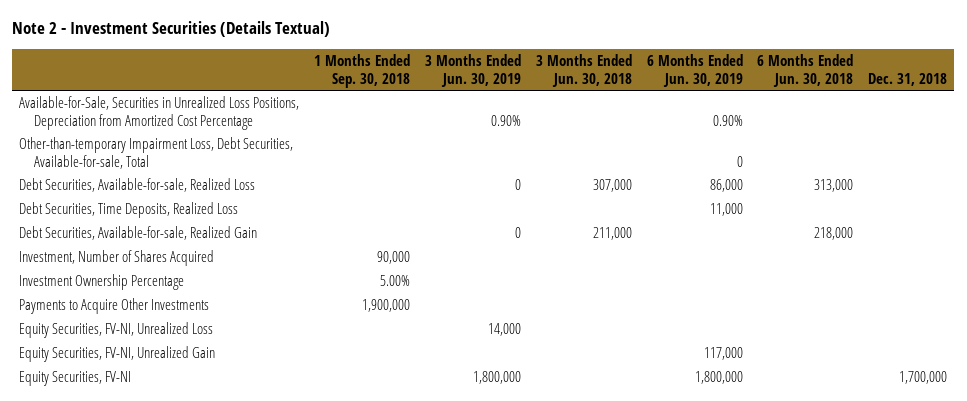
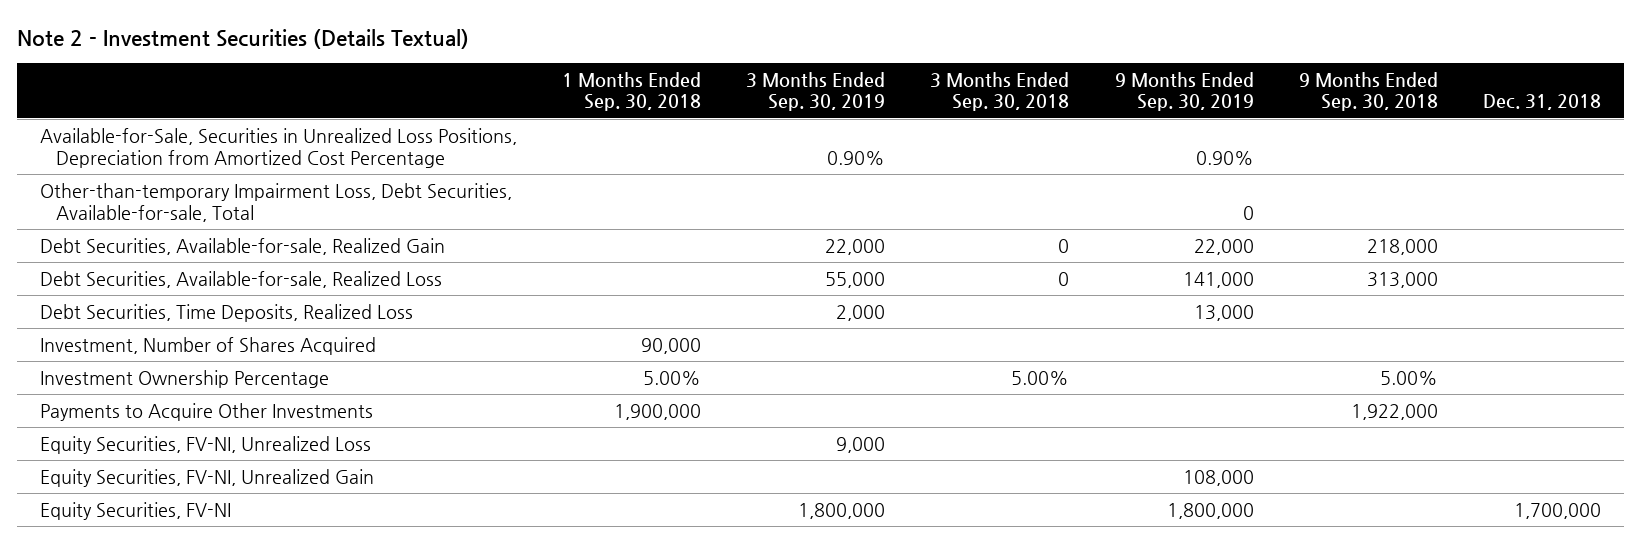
[424,53,521,87] 3 Months Ended Jun. 30, 2019 -> none
[535,53,632,87] 3 Months Ended Jun. 30, 2018 -> none
[646,53,743,87] 6 Months Ended Jun. 30, 2019 -> none
[757,53,854,87] 6 Months Ended Jun. 30, 2018 -> none
none -> [746,71,886,112] 3 Months Ended Sep. 30, 2019
none -> [930,71,1070,112] 3 Months Ended Sep. 30, 2018
none -> [1114,71,1254,112] 9 Months Ended Sep. 30, 2019
none -> [1298,71,1438,112] 9 Months Ended Sep. 30, 2018
[19,225,258,240] Debt Securities, Available-for-sale, Realized Gain -> [40,237,446,255] Debt Securities, Available-for-sale, Realized Gain

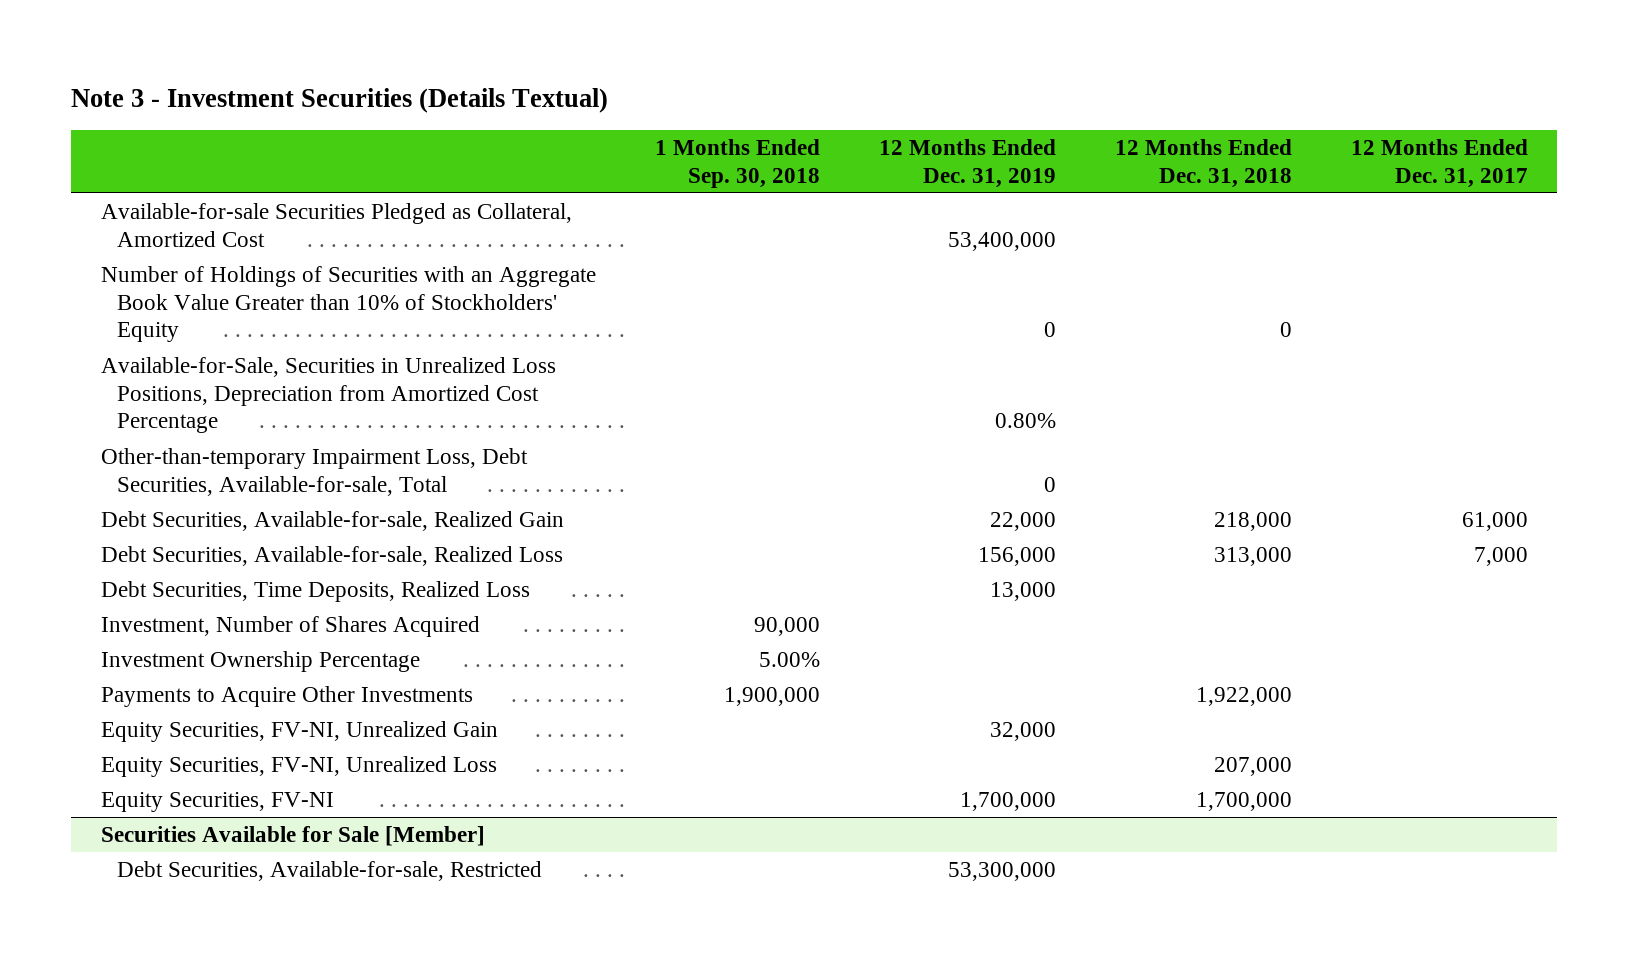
[17,29,470,50] Note 2 - Investment Securities (Details Textual) -> [71,87,609,113] Note 3 - Investment Securities (Details Textual)
[746,71,886,112] 3 Months Ended Sep. 30, 2019 -> none
[930,71,1070,112] 3 Months Ended Sep. 30, 2018 -> none
[1114,71,1254,112] 9 Months Ended Sep. 30, 2019 -> none
[1298,71,1438,112] 9 Months Ended Sep. 30, 2018 -> none
[1482,94,1601,111] Dec. 31, 2018 -> none
none -> [878,139,1056,188] 12 Months Ended Dec. 31, 2019
none -> [1114,139,1292,188] 12 Months Ended Dec. 31, 2018
none -> [1350,139,1528,188] 12 Months Ended Dec. 31, 2017
none -> [100,203,572,247] Available-for-sale Securities Pledged as Collateral, Amortized Cost
none -> [100,266,596,343] Number of Holdings of Securities with an Aggregate Book Value Greater than 10% of Stockholders' Equity
[40,435,372,454] Equity Securities, FV-NI, Unrealized Loss -> [100,756,497,778] Equity Securities, FV-NI, Unrealized Loss
none -> [100,826,485,847] Securities Available for Sale [Member]
none -> [116,861,542,882] Debt Securities, Available-for-sale, Restricted

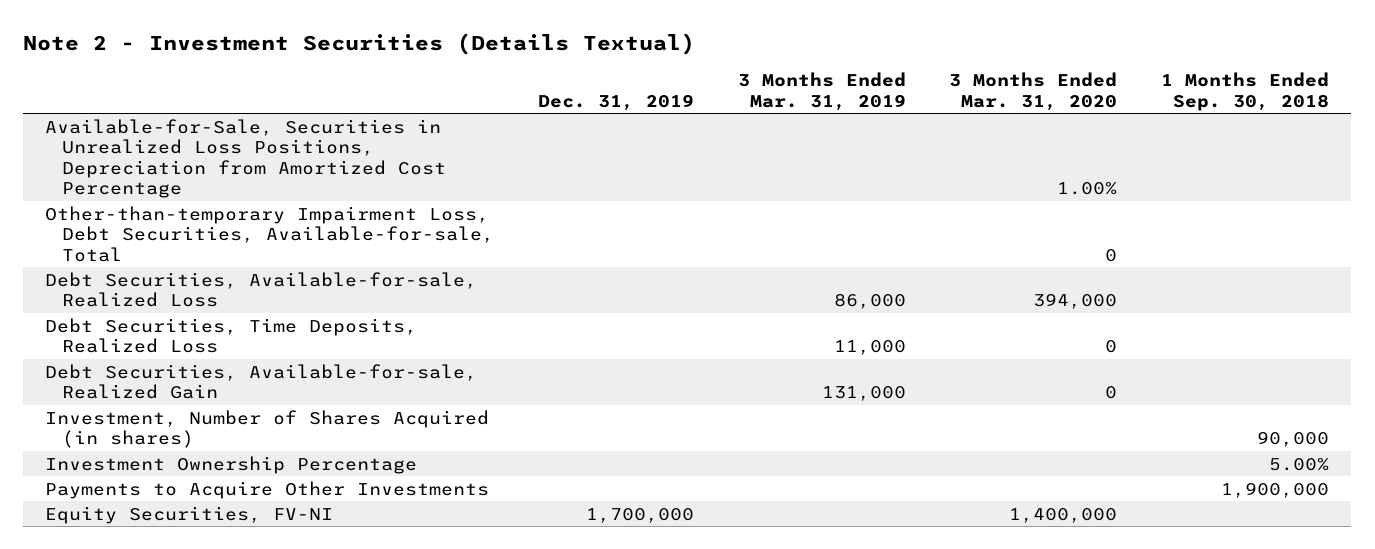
[71,87,609,113] Note 3 - Investment Securities (Details Textual) -> [23,33,696,56] Note 2 - Investment Securities (Details Textual)
[878,139,1056,188] 12 Months Ended Dec. 31, 2019 -> none
[1114,139,1292,188] 12 Months Ended Dec. 31, 2018 -> none
[1350,139,1528,188] 12 Months Ended Dec. 31, 2017 -> none
none -> [537,93,694,111] Dec. 31, 2019
none -> [737,72,906,111] 3 Months Ended Mar. 31, 2019
none -> [949,72,1118,111] 3 Months Ended Mar. 31, 2020
[100,203,572,247] Available-for-sale Securities Pledged as Collateral, Amortized Cost -> none
[100,266,596,343] Number of Holdings of Securities with an Aggregate Book Value Greater than 10% of Stockholders' Equity -> none
[100,511,564,532] Debt Securities, Available-for-sale, Realized Gain -> [45,363,478,400] Debt Securities, Available-for-sale, Realized Gain
[100,616,480,638] Investment, Number of Shares Acquired -> [45,409,490,449] Investment, Number of Shares Acquired (in shares)
[100,721,498,743] Equity Securities, FV-NI, Unrealized Gain -> none
[100,756,497,778] Equity Securities, FV-NI, Unrealized Loss -> none
[100,826,485,847] Securities Available for Sale [Member] -> none
[116,861,542,882] Debt Securities, Available-for-sale, Restricted -> none

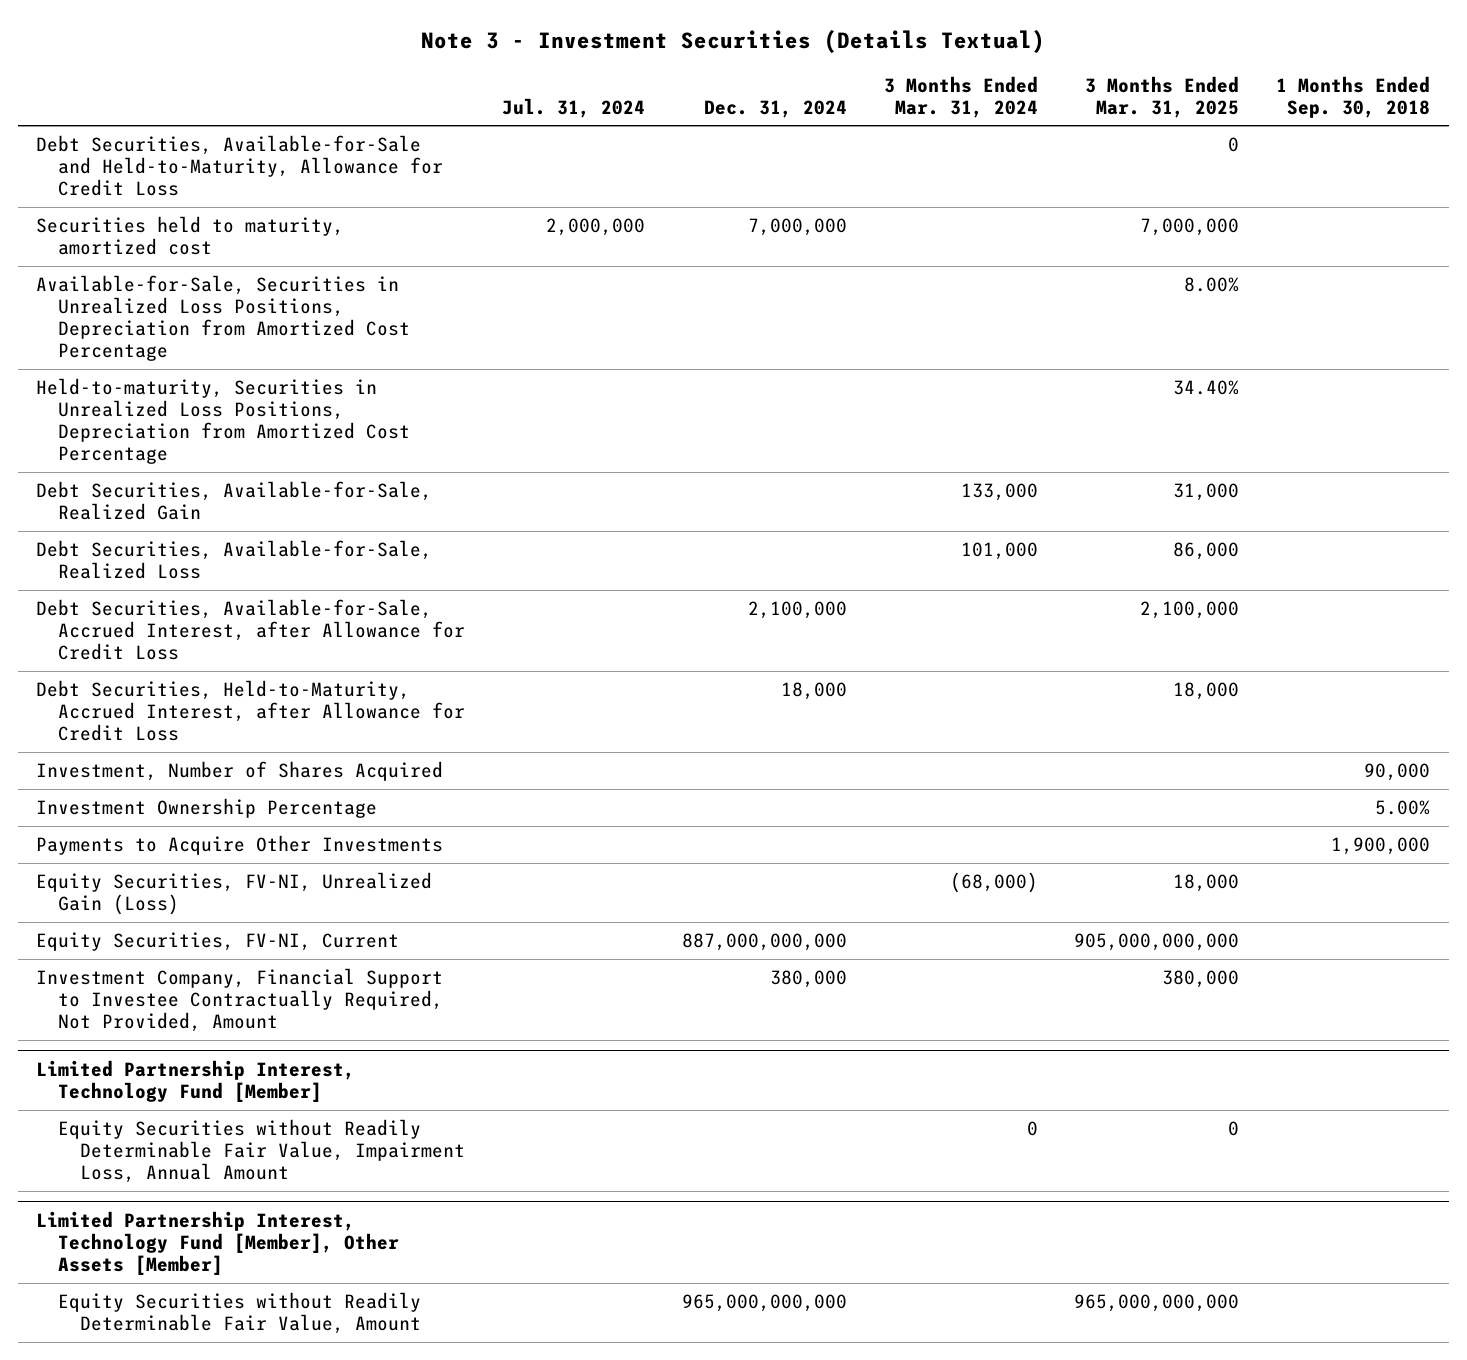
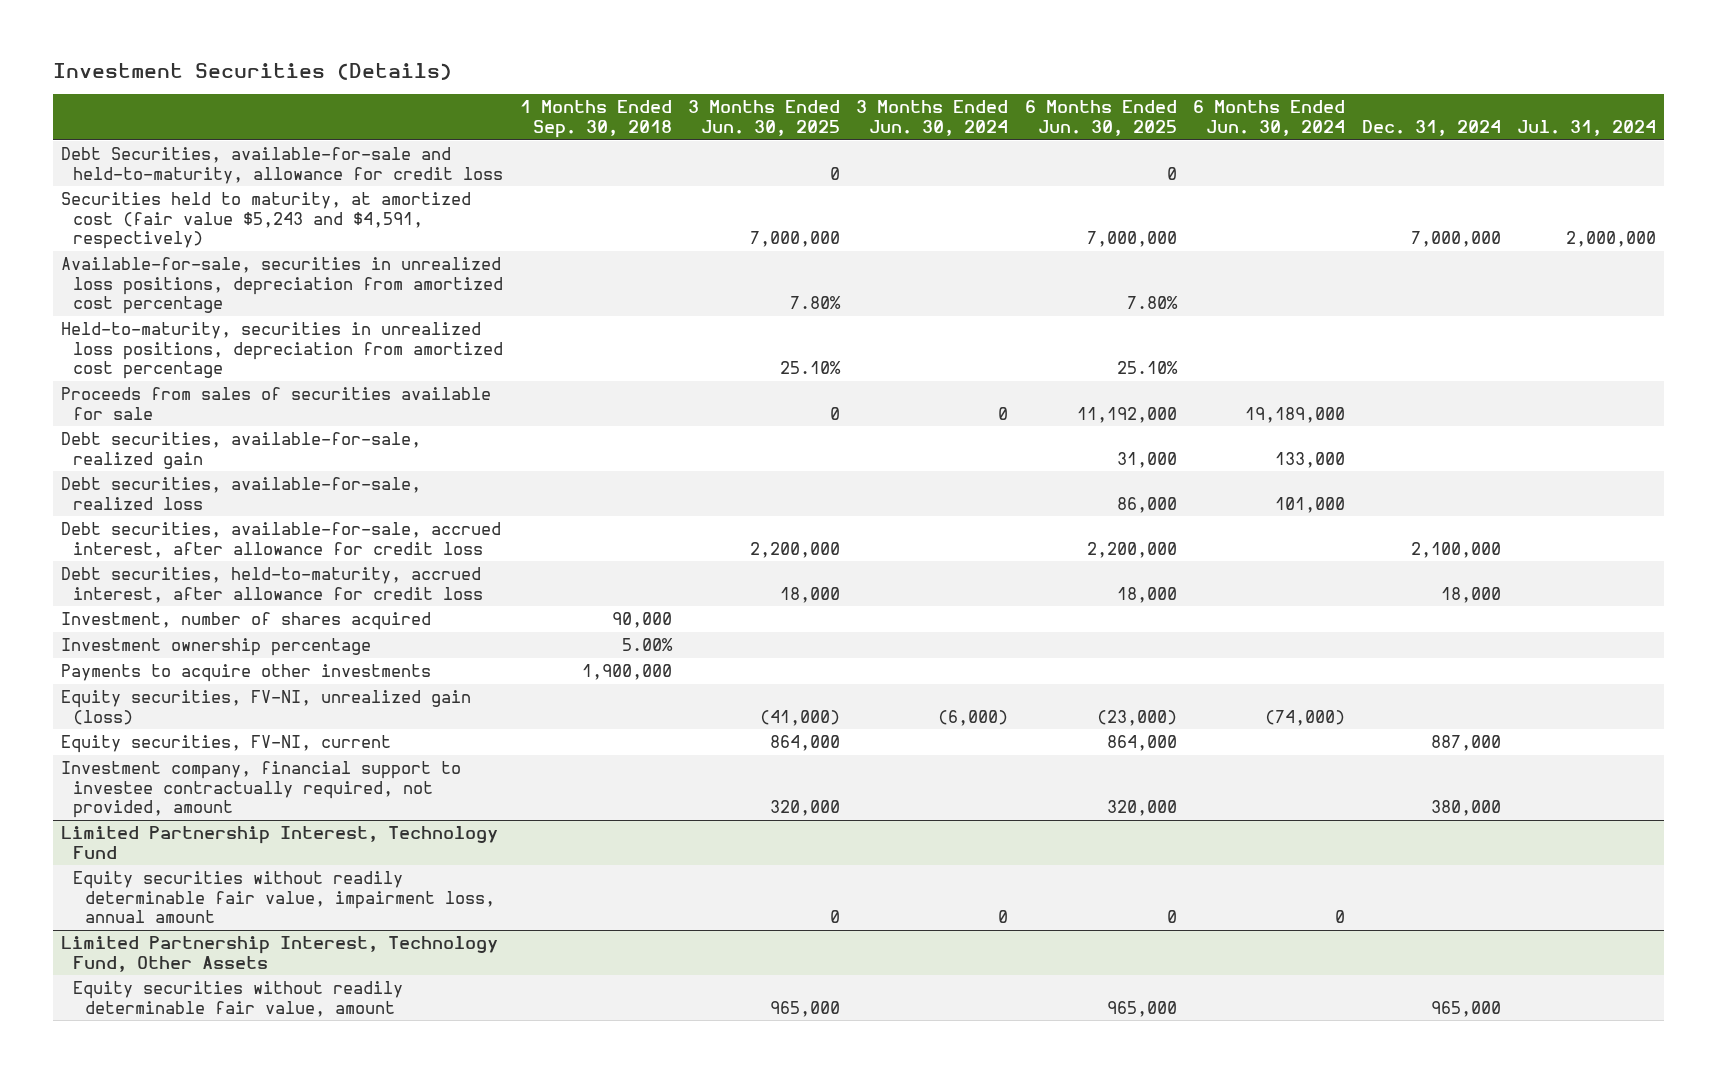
[421,29,1046,53] Note 3 - Investment Securities (Details Textual) -> [52,63,452,81] Investment Securities (Details)
[883,75,1038,118] 3 Months Ended Mar. 31, 2024 -> none
[1085,75,1240,118] 3 Months Ended Mar. 31, 2025 -> none
none -> [687,100,840,137] 3 Months Ended Jun. 30, 2025
none -> [856,100,1009,137] 3 Months Ended Jun. 30, 2024
none -> [1024,100,1177,137] 6 Months Ended Jun. 30, 2025
none -> [1193,100,1346,137] 6 Months Ended Jun. 30, 2024
[36,135,444,196] Debt Securities, Available-for-Sale and Held-to-Maturity, Allowance for Credit Loss -> [60,147,504,184] Debt Securities, available-for-sale and held-to-maturity, allowance for credit loss
[36,216,345,256] Securities held to maturity, amortized cost -> [60,192,471,250] Securities held to maturity, at amortized cost (fair value $5,243 and $4,591, respectively)
[36,275,411,361] Available-for-Sale, Securities in Unrealized Loss Positions, Depreciation from Amortized Cost Percentage -> [60,257,504,315] Available-for-sale, securities in unrealized loss positions, depreciation from amortized cost percentage
[36,378,411,464] Held-to-maturity, Securities in Unrealized Loss Positions, Depreciation from Amortized Cost Percentage -> [60,322,504,380] Held-to-maturity, securities in unrealized loss positions, depreciation from amortized cost percentage
none -> [60,387,491,420] Proceeds from sales of securities available for sale
[36,481,433,521] Debt Securities, Available-for-Sale, Realized Gain -> [60,432,421,469] Debt securities, available-for-sale, realized gain
[36,540,433,580] Debt Securities, Available-for-Sale, Realized Loss -> [60,477,421,510] Debt securities, available-for-sale, realized loss
[36,599,466,660] Debt Securities, Available-for-Sale, Accrued Interest, after Allowance for Credit Loss -> [60,522,501,558] Debt securities, available-for-sale, accrued interest, after allowance for credit loss
[36,680,466,741] Debt Securities, Held-to-Maturity, Accrued Interest, after Allowance for Credit Loss -> [60,567,484,603] Debt securities, held-to-maturity, accrued interest, after allowance for credit loss
[36,761,444,782] Investment, Number of Shares Acquired -> [60,612,431,631] Investment, number of shares acquired
[36,798,378,819] Investment Ownership Percentage -> [60,638,371,657] Investment ownership percentage
[36,835,444,856] Payments to Acquire Other Investments -> [60,664,431,683] Payments to acquire other investments
[36,872,433,916] Equity Securities, FV-NI, Unrealized Gain (Loss) -> [60,690,471,725] Equity securities, FV-NI, unrealized gain (loss)
[36,932,400,952] Equity Securities, FV-NI, Current -> [60,735,391,754] Equity securities, FV-NI, current
[681,933,847,952] 887,000,000,000 -> [1430,735,1501,752] 887,000
[36,968,444,1032] Investment Company, Financial Support to Investee Contractually Required, Not Provided, Amount -> [60,761,461,819] Investment company, financial support to investee contractually required, not provided, amount
[36,1060,356,1102] Limited Partnership Interest, Technology Fund [Member] -> [60,826,498,859] Limited Partnership Interest, Technology Fund
[58,1119,465,1183] Equity Securities without Readily Determinable Fair Value, Impairment Loss, Annual Amount -> [73,871,496,924] Equity securities without readily determinable fair value, impairment loss, annual amount
[36,1211,400,1275] Limited Partnership Interest, Technology Fund [Member], Other Assets [Member] -> [60,936,498,972] Limited Partnership Interest, Technology Fund, Other Assets
[58,1292,422,1335] Equity Securities without Readily Determinable Fair Value, Amount -> [73,981,404,1017] Equity securities without readily determinable fair value, amount
[681,1294,847,1313] 965,000,000,000 -> [1430,1000,1501,1017] 965,000

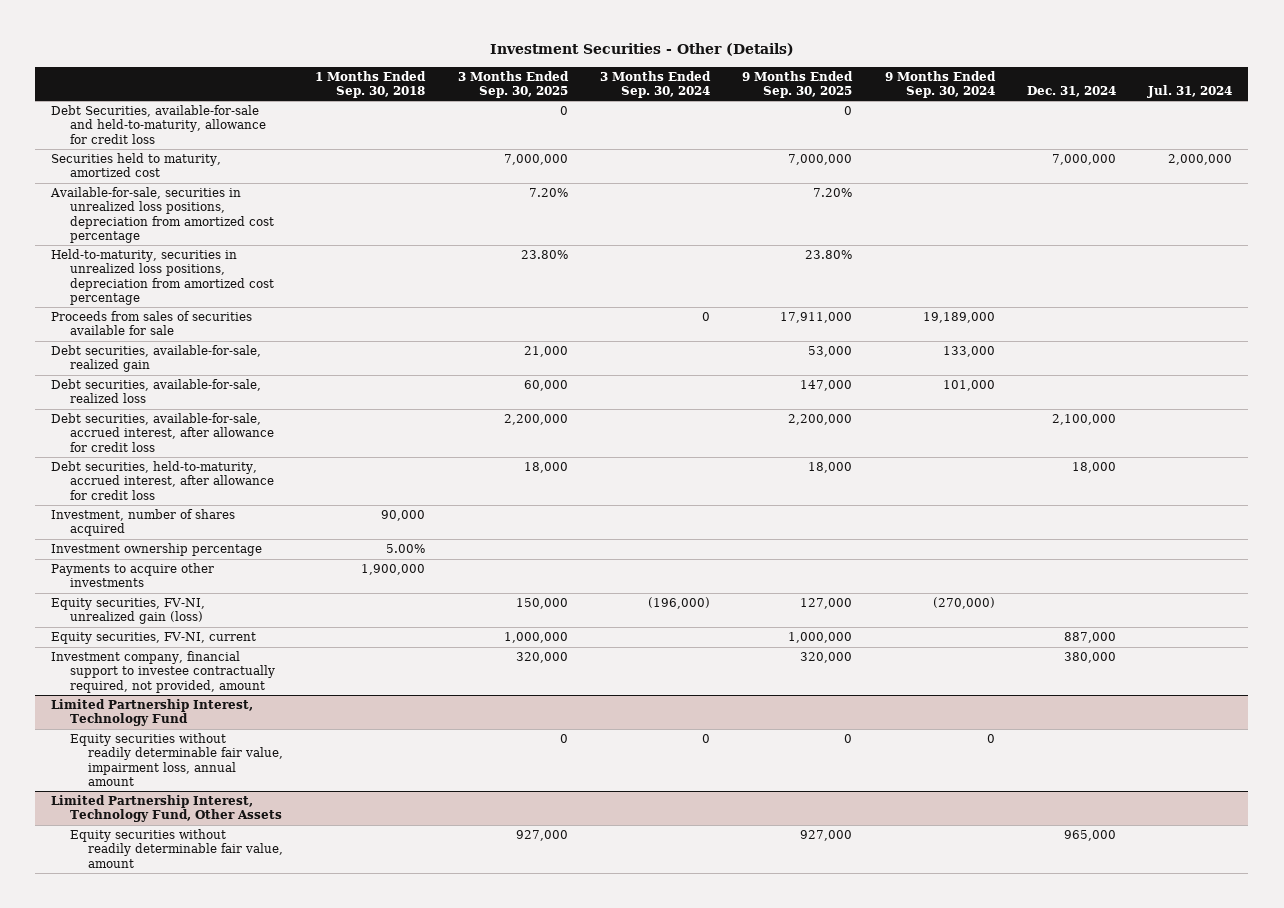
[52,63,452,81] Investment Securities (Details) -> [489,43,794,57] Investment Securities - Other (Details)
[687,100,840,137] 3 Months Ended Jun. 30, 2025 -> none
[856,100,1009,137] 3 Months Ended Jun. 30, 2024 -> none
[1024,100,1177,137] 6 Months Ended Jun. 30, 2025 -> none
[1193,100,1346,137] 6 Months Ended Jun. 30, 2024 -> none
none -> [457,70,569,99] 3 Months Ended Sep. 30, 2025
none -> [600,70,712,99] 3 Months Ended Sep. 30, 2024
none -> [742,70,854,99] 9 Months Ended Sep. 30, 2025
none -> [884,70,996,99] 9 Months Ended Sep. 30, 2024
[60,192,471,250] Securities held to maturity, at amortized cost (fair value $5,243 and $4,591, respectively) -> [51,153,222,178] Securities held to maturity, amortized cost

